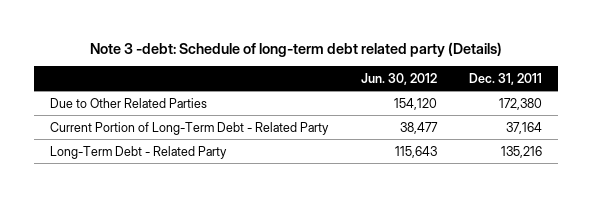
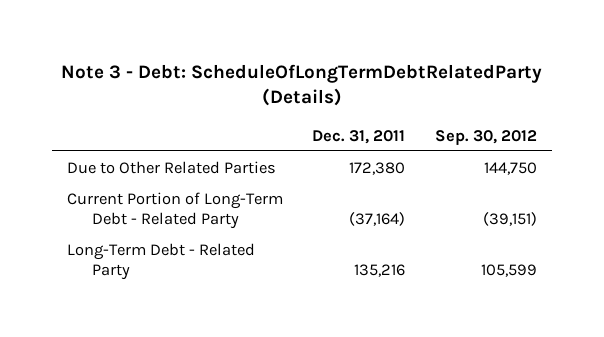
[90,41,503,57] Note 3 -debt: Schedule of long-term debt related party (Details) -> [60,63,542,107] Note 3 - Debt: ScheduleOfLongTermDebtRelatedParty (Details)
[360,73,437,86] Jun. 30, 2012 -> none
none -> [435,129,538,145] Sep. 30, 2012
[505,121,542,134] 37,164 -> [349,212,406,227] (37,164)

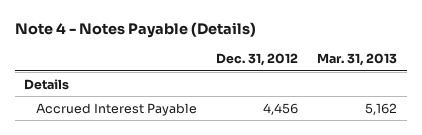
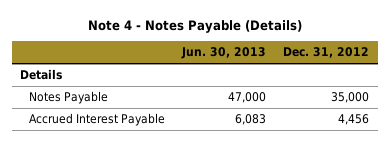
[317,53,398,67] Mar. 31, 2013 -> none
none -> [181,47,267,60] Jun. 30, 2013
none -> [29,91,109,105] Notes Payable

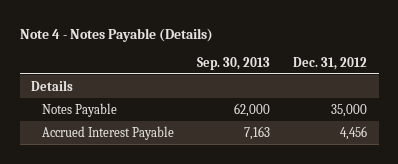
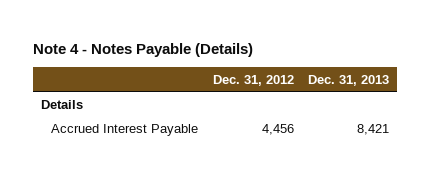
[196,56,270,70] Sep. 30, 2013 -> none
none -> [308,74,390,86] Dec. 31, 2013
[41,102,117,117] Notes Payable -> none

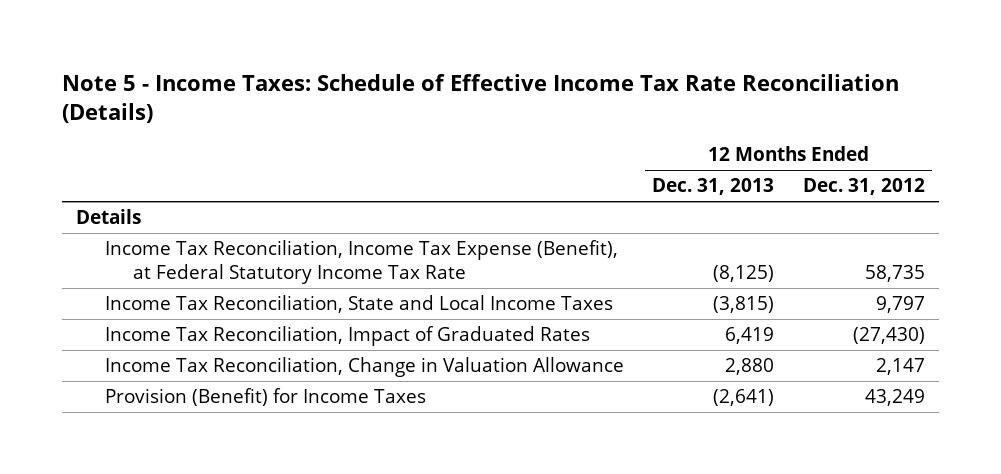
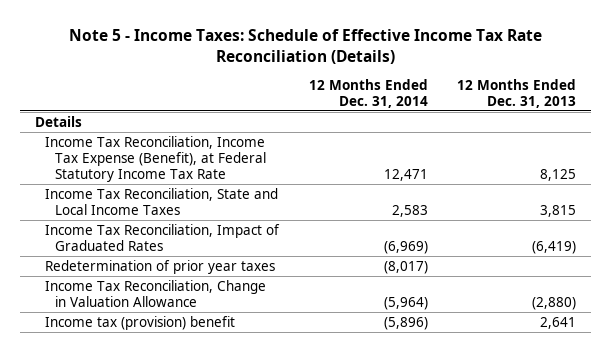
[802,178,925,196] Dec. 31, 2012 -> none
none -> [308,78,428,108] 12 Months Ended Dec. 31, 2014
[713,264,775,282] (8,125) -> [540,168,577,181] 8,125
[713,296,775,314] (3,815) -> [540,204,577,217] 3,815
[725,327,775,345] 6,419 -> [532,240,577,254] (6,419)
none -> [44,259,275,274] Redetermination of prior year taxes
[725,358,775,376] 2,880 -> [532,296,577,310] (2,880)
[104,388,426,407] Provision (Benefit) for Income Taxes -> [44,315,235,330] Income tax (provision) benefit
[713,389,775,407] (2,641) -> [540,316,577,329] 2,641

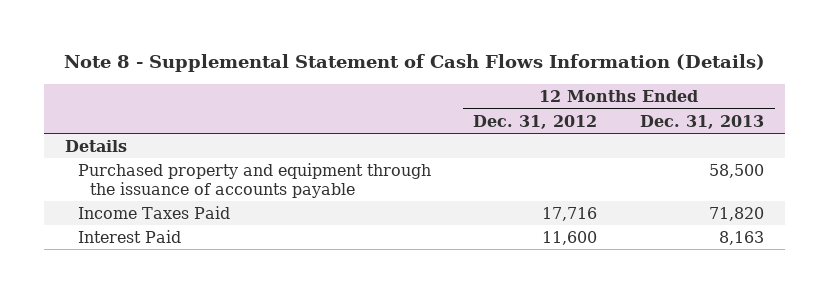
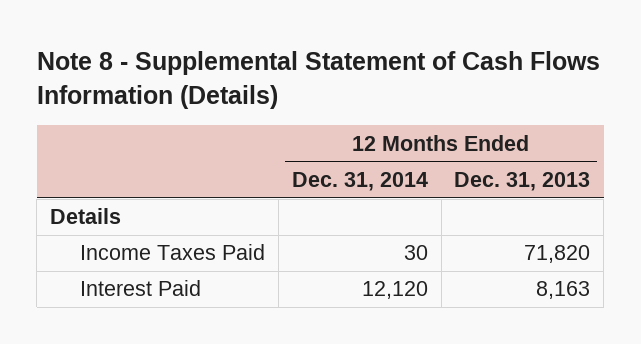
[473,114,598,129] Dec. 31, 2012 -> none
none -> [291,171,428,191] Dec. 31, 2014
[77,162,431,198] Purchased property and equipment through the issuance of accounts payable -> none

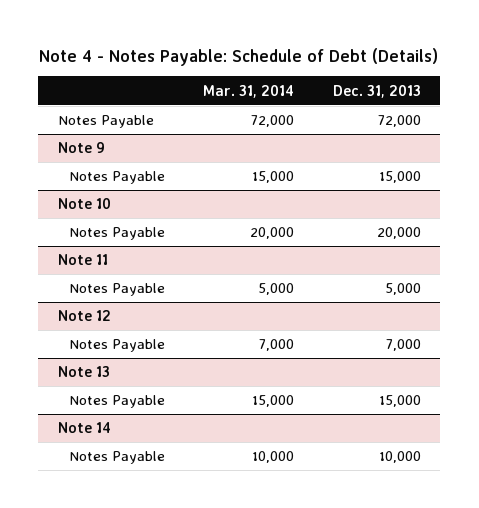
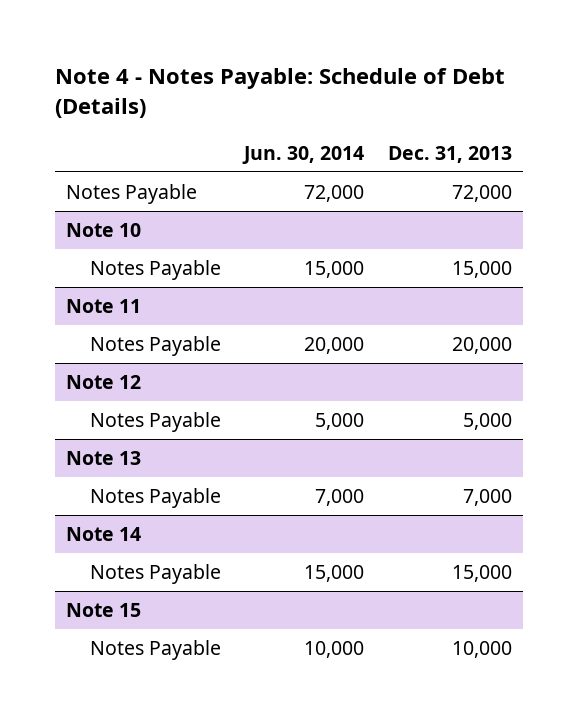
[203,84,295,98] Mar. 31, 2014 -> none
none -> [242,145,365,164] Jun. 30, 2014
[57,142,105,154] Note 9 -> none
[68,171,165,185] Notes Payable -> none
[376,227,421,240] 20,000 -> [451,261,512,279] 15,000
[384,283,421,296] 5,000 -> [451,337,512,355] 20,000
[385,339,421,352] 7,000 -> [462,413,512,431] 5,000
[378,395,421,408] 15,000 -> [462,489,512,507] 7,000
none -> [89,564,221,585] Notes Payable
none -> [66,603,142,618] Note 15

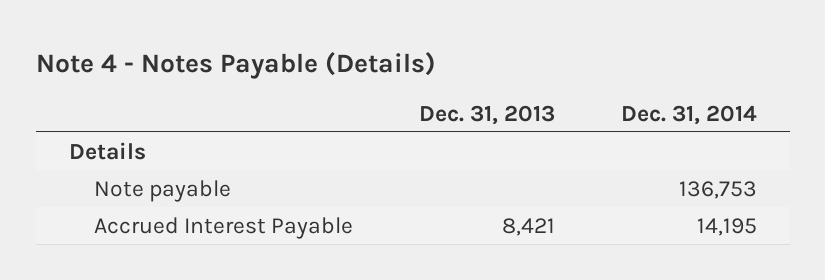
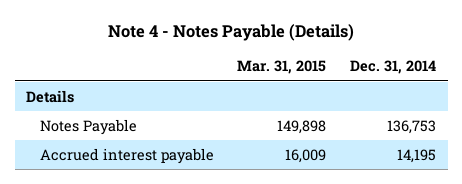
[418,104,555,125] Dec. 31, 2013 -> none
none -> [237,60,327,75] Mar. 31, 2015
[93,179,231,202] Note payable -> [39,118,137,135] Notes Payable
[93,216,353,239] Accrued Interest Payable -> [39,147,214,164] Accrued interest payable

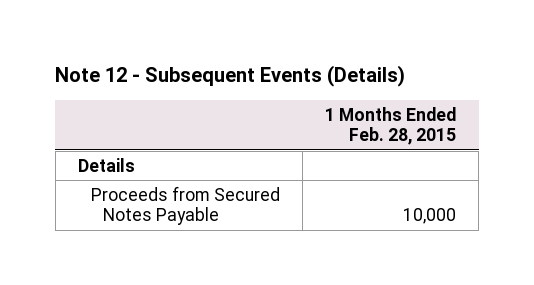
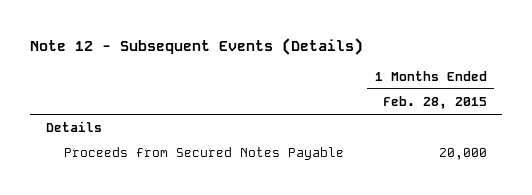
[402,208,456,225] 10,000 -> [438,148,487,161] 20,000

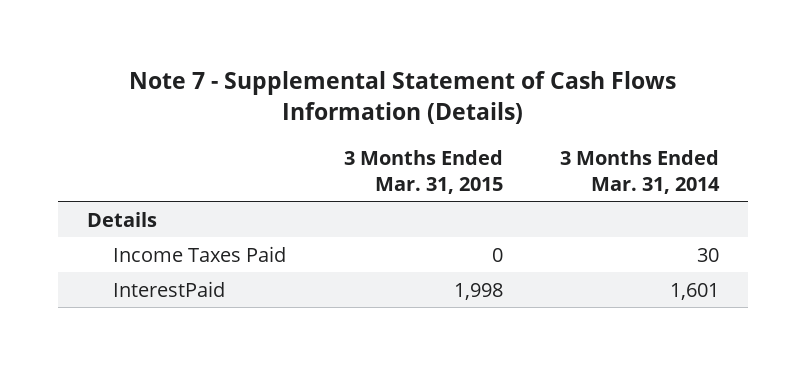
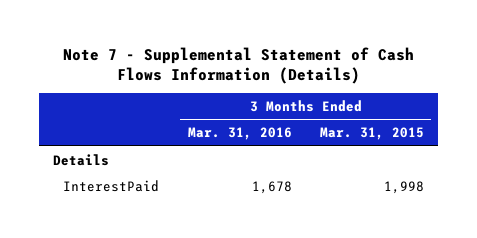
[560,149,721,194] 3 Months Ended Mar. 31, 2014 -> none
none -> [187,127,292,141] Mar. 31, 2016
[112,245,286,262] Income Taxes Paid -> none

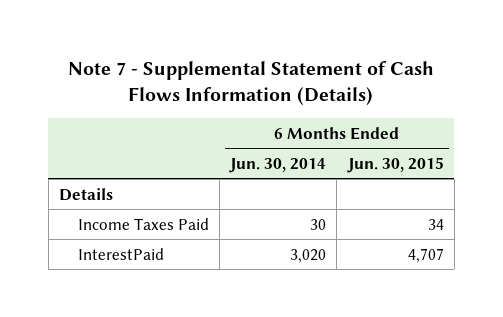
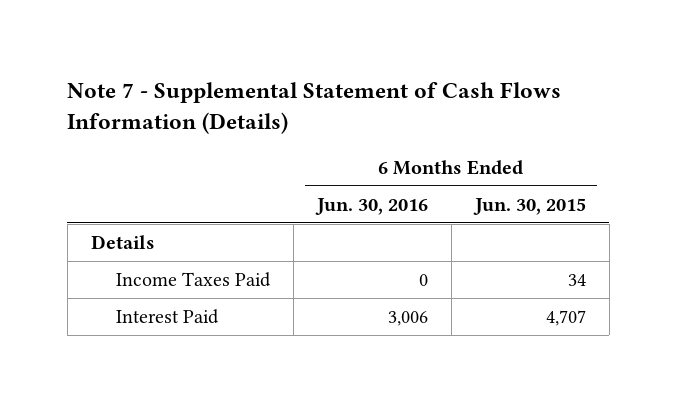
[229,157,327,173] Jun. 30, 2014 -> none
none -> [315,197,429,215] Jun. 30, 2016
[77,247,164,260] InterestPaid -> [116,308,220,324] Interest Paid

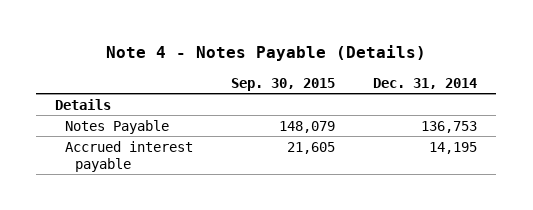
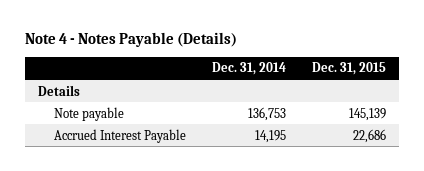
[231,77,336,91] Sep. 30, 2015 -> none
none -> [311,62,386,76] Dec. 31, 2015
[65,119,170,134] Notes Payable -> [54,106,125,121] Note payable
[65,140,194,172] Accrued interest payable -> [54,128,187,143] Accrued Interest Payable

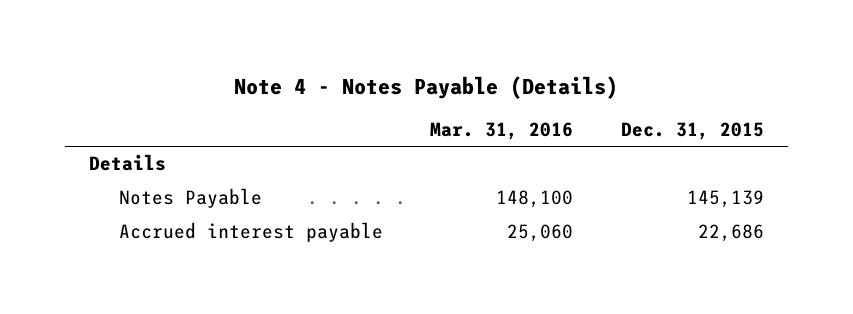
[211,62,286,76] Dec. 31, 2014 -> none
none -> [430,122,574,141] Mar. 31, 2016
[54,106,125,121] Note payable -> [118,188,262,209] Notes Payable
[54,128,187,143] Accrued Interest Payable -> [118,222,383,243] Accrued interest payable

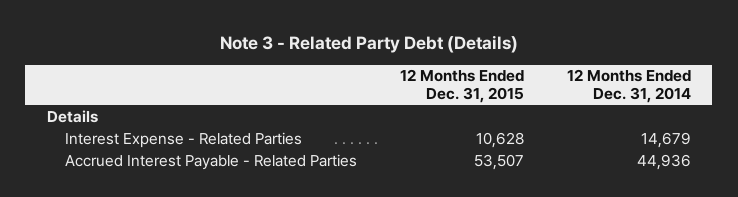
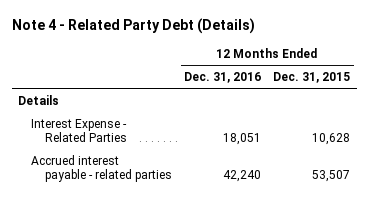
[219,35,518,54] Note 3 - Related Party Debt (Details) -> [11,18,255,35] Note 4 - Related Party Debt (Details)
[566,69,691,104] 12 Months Ended Dec. 31, 2014 -> none
none -> [184,72,262,84] Dec. 31, 2016
[64,154,357,171] Accrued Interest Payable - Related Parties -> [31,154,172,183] Accrued interest payable - related parties

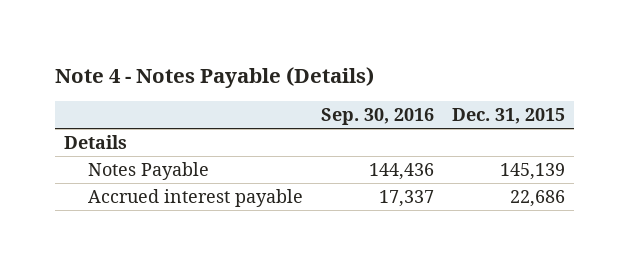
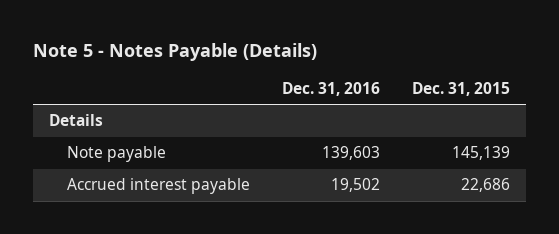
[55,66,375,88] Note 4 - Notes Payable (Details) -> [32,43,317,62] Note 5 - Notes Payable (Details)
[320,107,434,125] Sep. 30, 2016 -> none
none -> [281,82,380,97] Dec. 31, 2016
[87,162,209,181] Notes Payable -> [66,146,166,163] Note payable

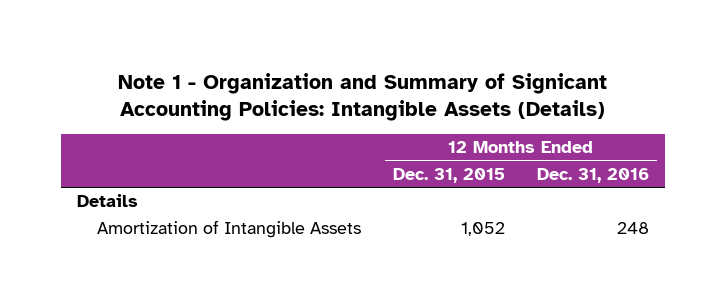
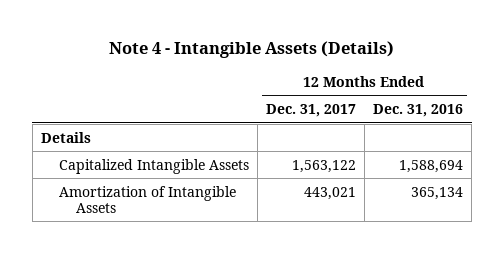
[117,72,607,121] Note 1 - Organization and Summary of Signicant Accounting Policies: Intangible Assets (Details) -> [109,41,395,59] Note 4 - Intangible Assets (Details)
[392,167,505,183] Dec. 31, 2015 -> none
none -> [265,104,356,118] Dec. 31, 2017
none -> [58,158,249,174] Capitalized Intangible Assets
[616,222,649,235] 248 -> [411,186,464,200] 365,134

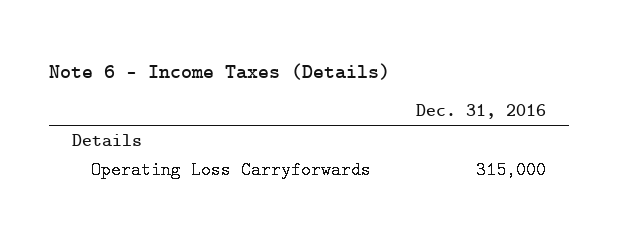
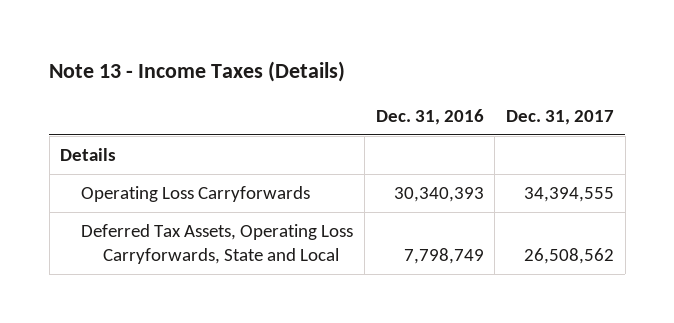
[49,62,391,80] Note 6 - Income Taxes (Details) -> [49,61,346,83] Note 13 - Income Taxes (Details)
none -> [506,109,615,125] Dec. 31, 2017
[476,161,547,180] 315,000 -> [393,187,484,203] 30,340,393
none -> [81,224,354,265] Deferred Tax Assets, Operating Loss Carryforwards, State and Local

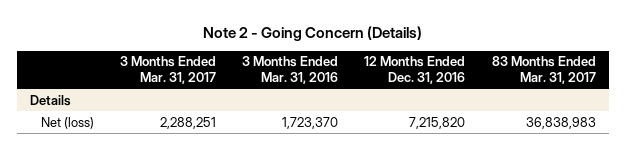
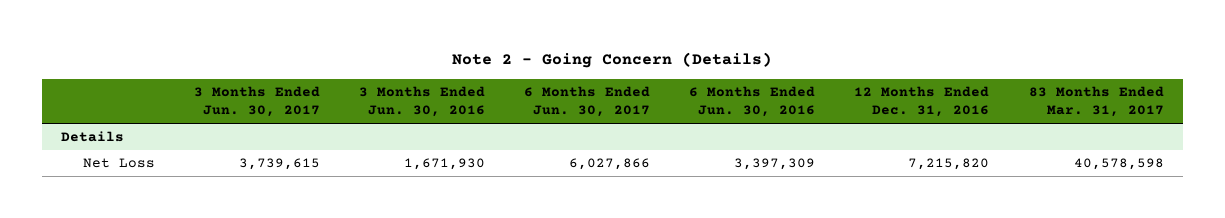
[120,56,217,85] 3 Months Ended Mar. 31, 2017 -> none
[242,56,339,85] 3 Months Ended Mar. 31, 2016 -> none
none -> [194,85,321,118] 3 Months Ended Jun. 30, 2017
none -> [359,85,486,118] 3 Months Ended Jun. 30, 2016
none -> [524,85,651,118] 6 Months Ended Jun. 30, 2017
none -> [689,85,816,118] 6 Months Ended Jun. 30, 2016
[41,116,95,129] Net (loss) -> [82,158,155,169] Net Loss
[525,116,596,129] 36,838,983 -> [1073,158,1164,171] 40,578,598

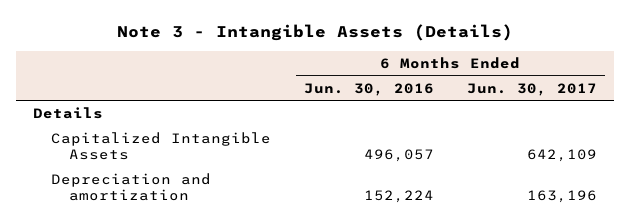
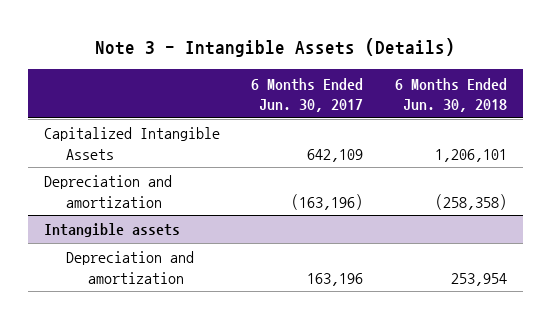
[303,82,434,96] Jun. 30, 2016 -> none
none -> [395,77,508,113] 6 Months Ended Jun. 30, 2018
[32,107,103,120] Details -> none
none -> [43,175,172,208] Depreciation and amortization
none -> [43,223,180,238] Intangible assets

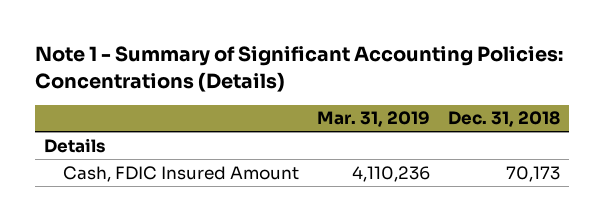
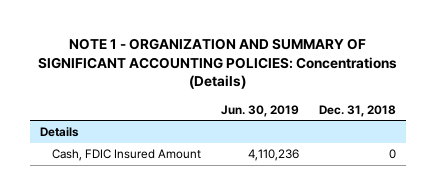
[34,46,563,92] Note 1 - Summary of Significant Accounting Policies: Concentrations (Details) -> [38,37,398,90] NOTE 1 - ORGANIZATION AND SUMMARY OF SIGNIFICANT ACCOUNTING POLICIES: Concentrations (Details)
[316,111,430,128] Mar. 31, 2019 -> none
none -> [221,104,300,117] Jun. 30, 2019
[505,165,560,182] 70,173 -> [389,149,397,160] 0

